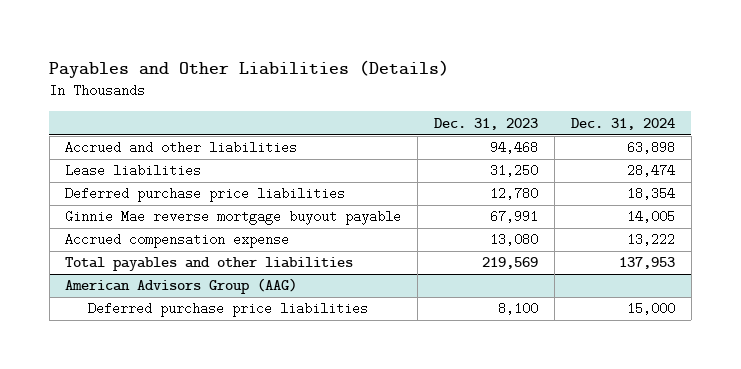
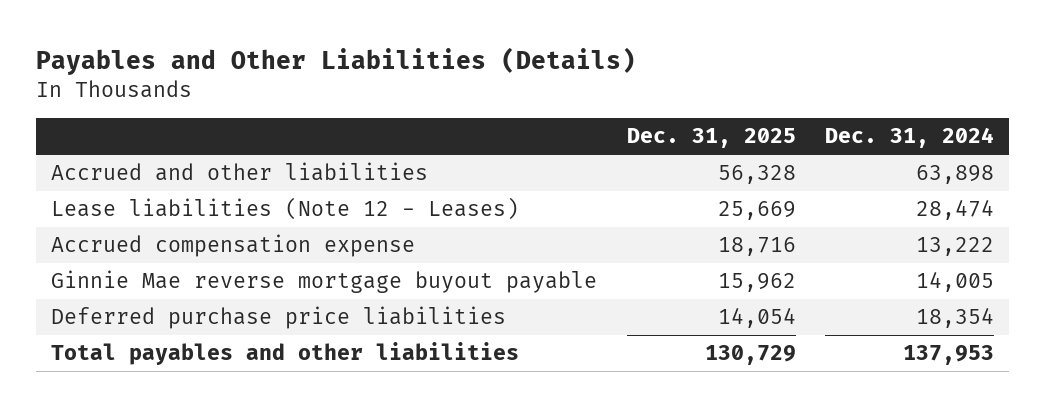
[434,117,539,130] Dec. 31, 2023 -> none
none -> [626,128,796,149] Dec. 31, 2025
[65,164,202,178] Lease liabilities -> [51,197,520,221] Lease liabilities (Note 12 - Leases)
[65,210,402,226] Ginnie Mae reverse mortgage buyout payable -> [51,270,598,294] Ginnie Mae reverse mortgage buyout payable
[65,187,346,203] Deferred purchase price liabilities -> [51,306,507,330] Deferred purchase price liabilities
[65,278,298,295] American Advisors Group (AAG) -> none
[87,302,368,318] Deferred purchase price liabilities -> none

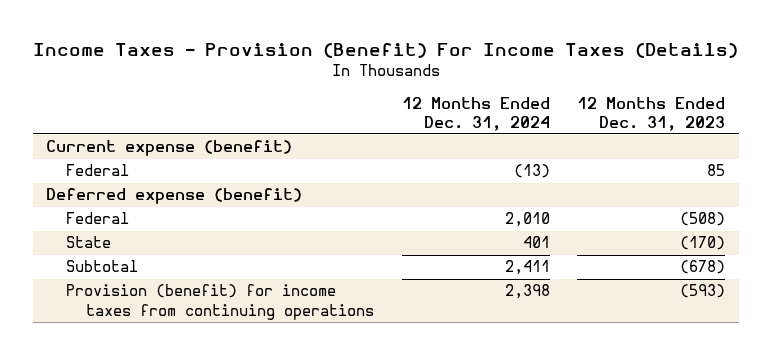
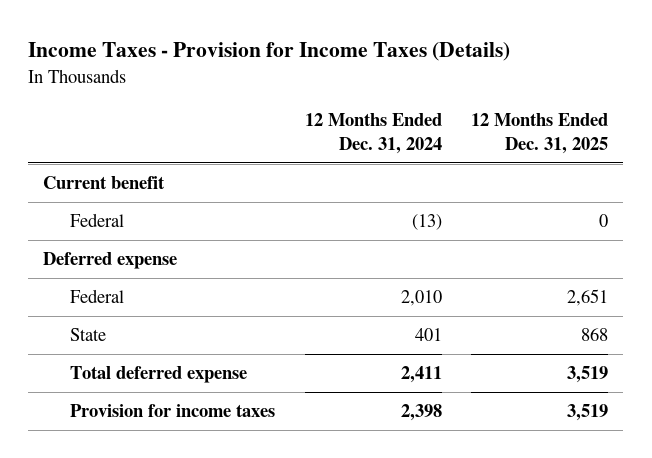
[32,42,738,58] Income Taxes - Provision (Benefit) For Income Taxes (Details) -> [28,42,511,62] Income Taxes - Provision for Income Taxes (Details)
[577,96,726,131] 12 Months Ended Dec. 31, 2023 -> none
none -> [471,113,609,155] 12 Months Ended Dec. 31, 2025
[46,140,293,157] Current expense (benefit) -> [43,175,166,189] Current benefit
[46,188,303,205] Deferred expense (benefit) -> [43,251,178,269] Deferred expense
[66,260,139,273] Subtotal -> [69,365,247,383] Total deferred expense
[66,284,375,320] Provision (benefit) for income taxes from continuing operations -> [69,403,275,417] Provision for income taxes

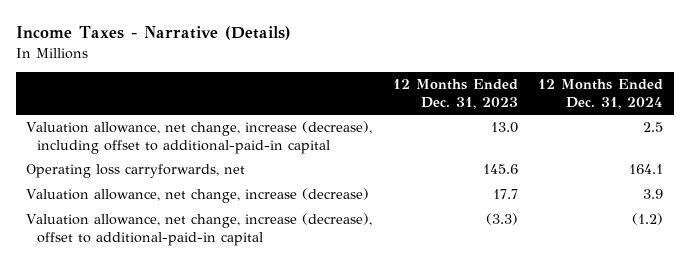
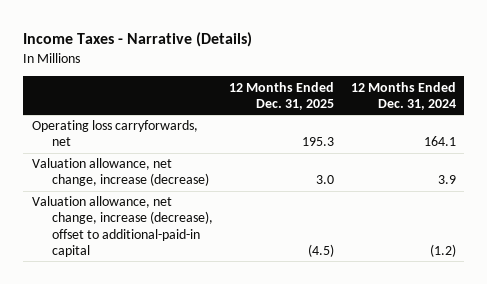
[392,79,518,109] 12 Months Ended Dec. 31, 2023 -> none
none -> [229,81,335,110] 12 Months Ended Dec. 31, 2025
[26,121,373,155] Valuation allowance, net change, increase (decrease), including offset to additional-paid-in capital -> none

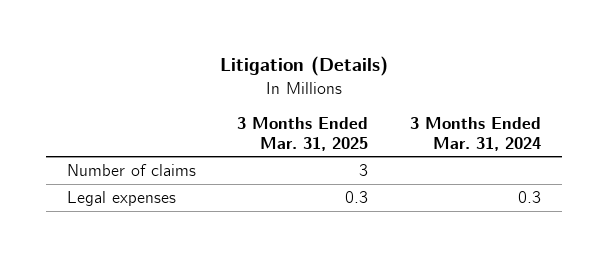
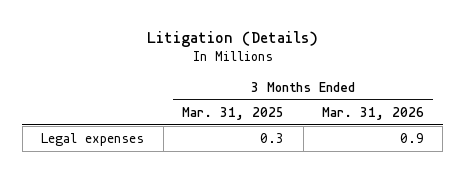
[409,117,541,151] 3 Months Ended Mar. 31, 2024 -> none
none -> [321,106,424,120] Mar. 31, 2026
[66,164,196,177] Number of claims -> none

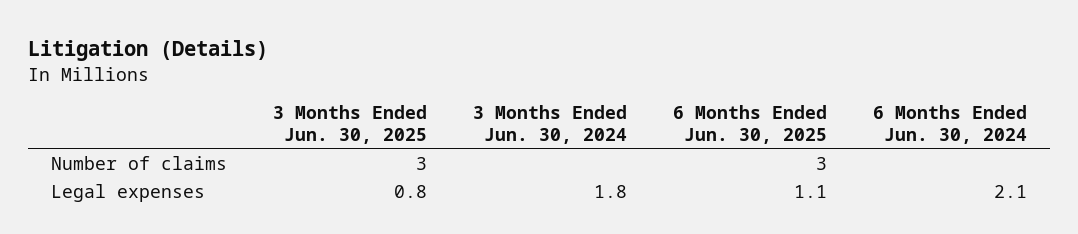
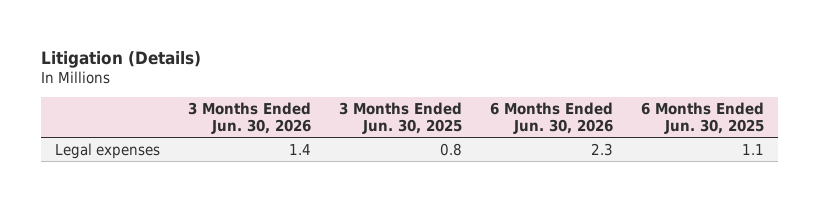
[473,105,628,145] 3 Months Ended Jun. 30, 2024 -> none
[872,105,1027,145] 6 Months Ended Jun. 30, 2024 -> none
none -> [188,102,312,135] 3 Months Ended Jun. 30, 2026
none -> [489,102,613,135] 6 Months Ended Jun. 30, 2026
[51,156,228,171] Number of claims -> none

